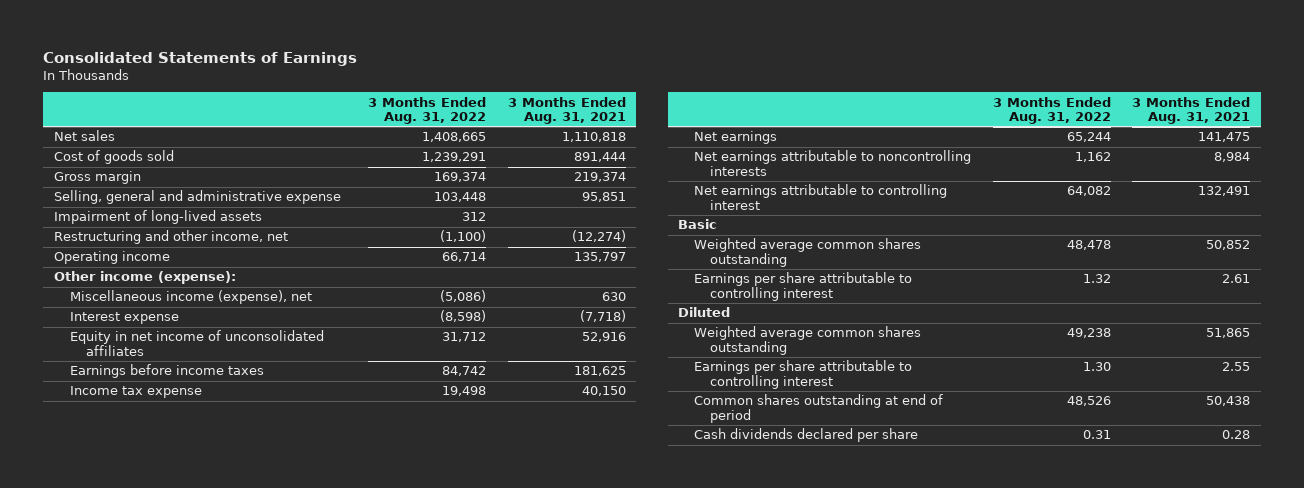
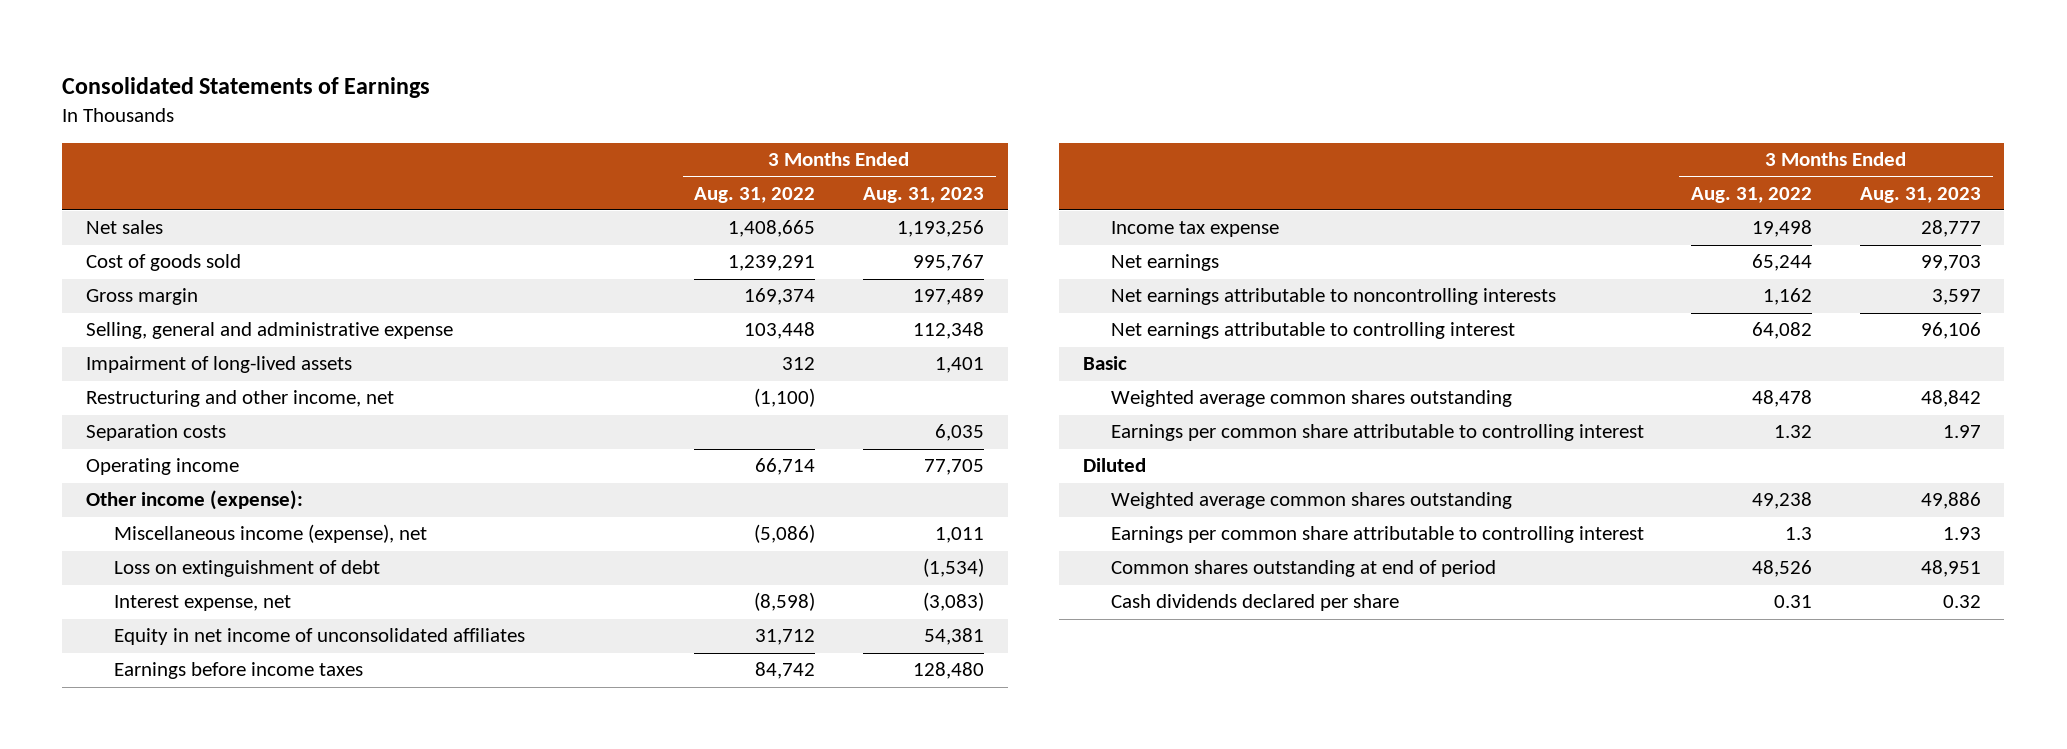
[507,96,626,125] 3 Months Ended Aug. 31, 2021 -> none
none -> [862,186,984,203] Aug. 31, 2023
none -> [86,424,227,442] Separation costs
none -> [113,560,380,578] Loss on extinguishment of debt
[69,312,179,325] Interest expense -> [113,595,291,612] Interest expense, net
[694,272,913,302] Earnings per share attributable to controlling interest -> [1110,424,1644,442] Earnings per common share attributable to controlling interest
[694,360,913,390] Earnings per share attributable to controlling interest -> [1110,526,1644,544] Earnings per common share attributable to controlling interest
[1082,362,1111,372] 1.30 -> [1785,527,1813,541] 1.3

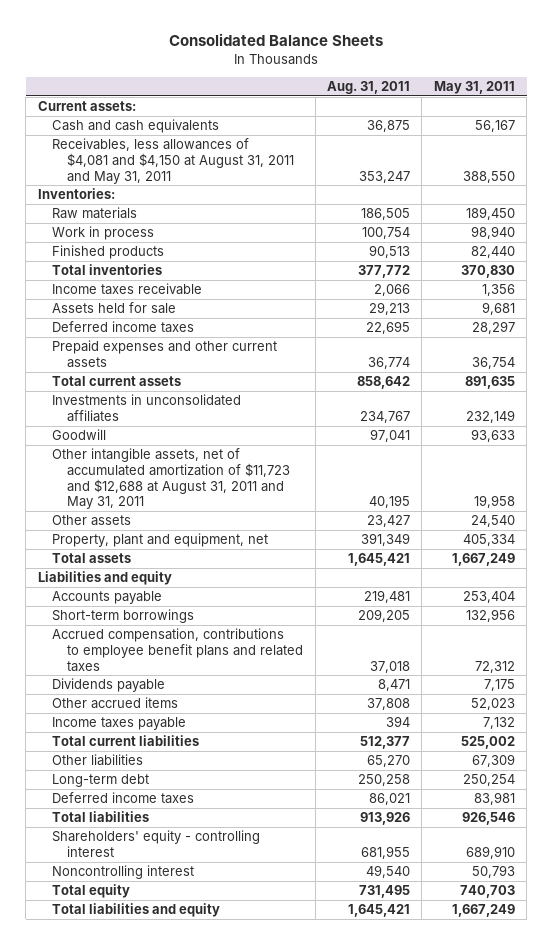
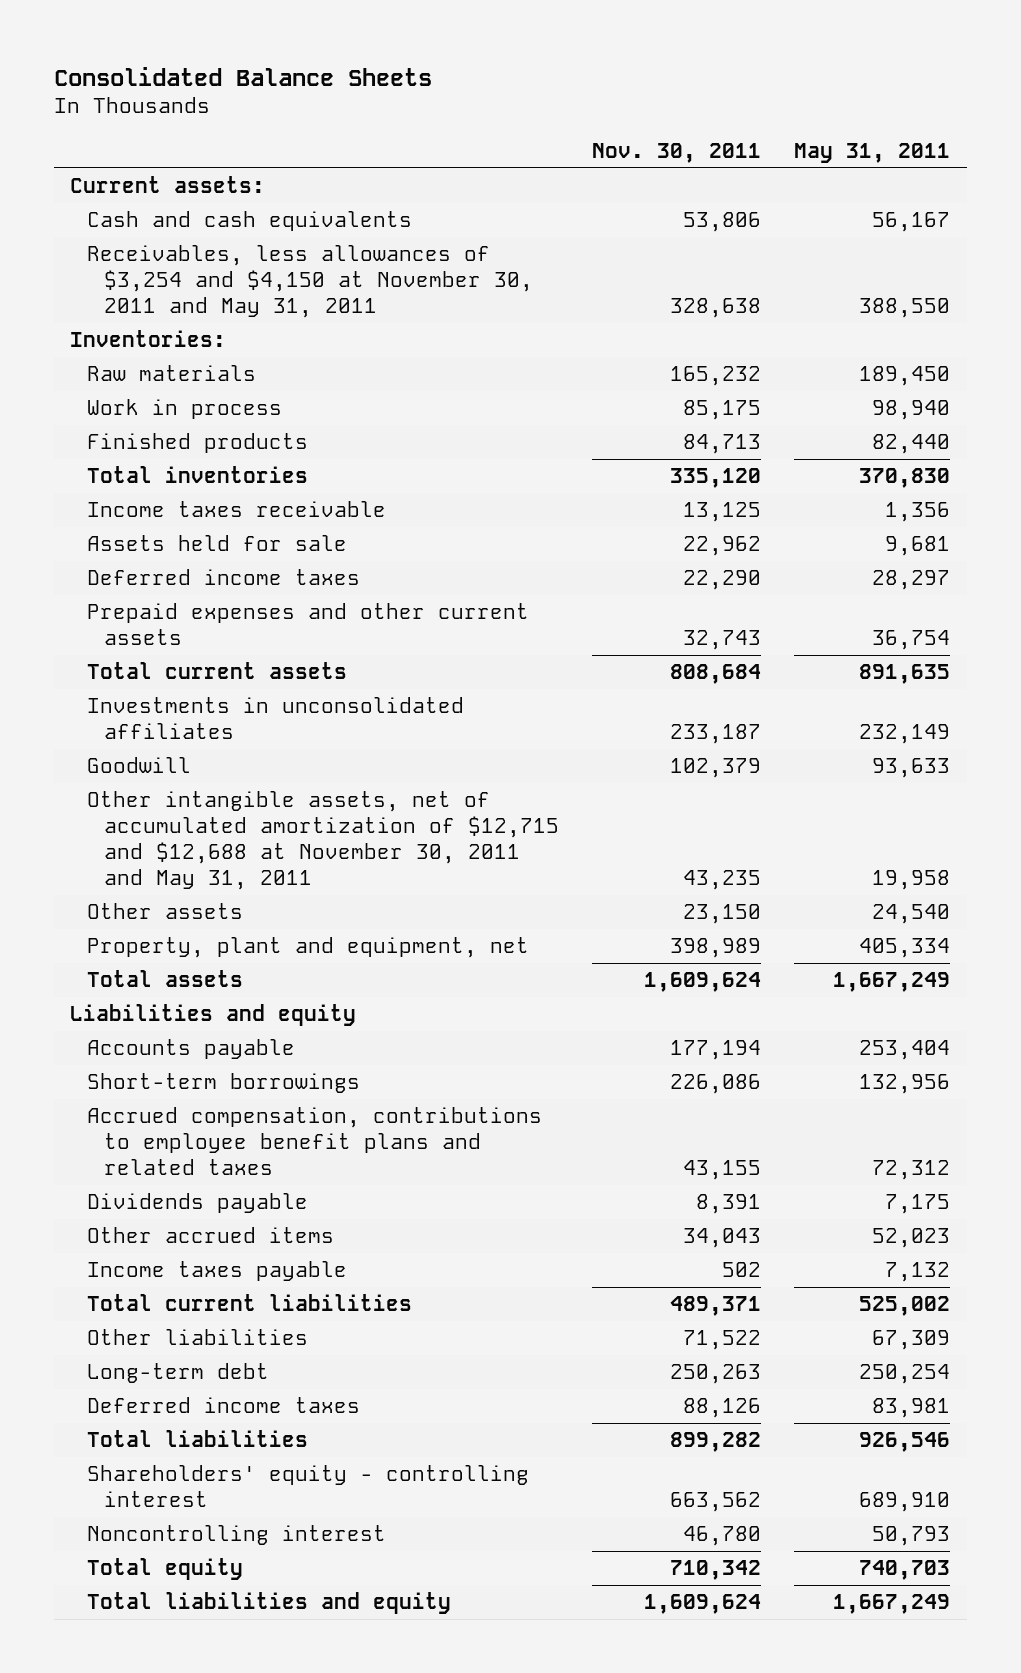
[327,81,411,95] Aug. 31, 2011 -> none
none -> [592,143,762,164] Nov. 30, 2011
[52,138,295,184] Receivables, less allowances of $4,081 and $4,150 at August 31, 2011 and May 31, 2011 -> [87,245,534,318] Receivables, less allowances of $3,254 and $4,150 at November 30, 2011 and May 31, 2011
[52,448,291,510] Other intangible assets, net of accumulated amortization of $11,723 and $12,688 at August 31, 2011 and May 31, 2011 -> [87,791,560,890] Other intangible assets, net of accumulated amortization of $12,715 and $12,688 at November 30, 2011 and May 31, 2011

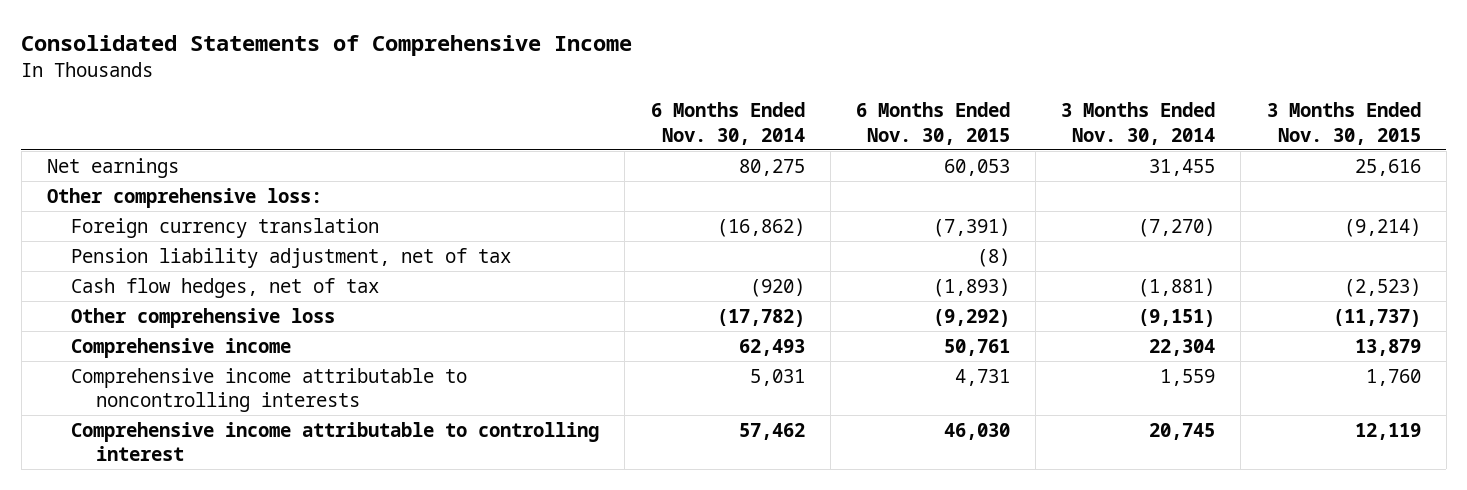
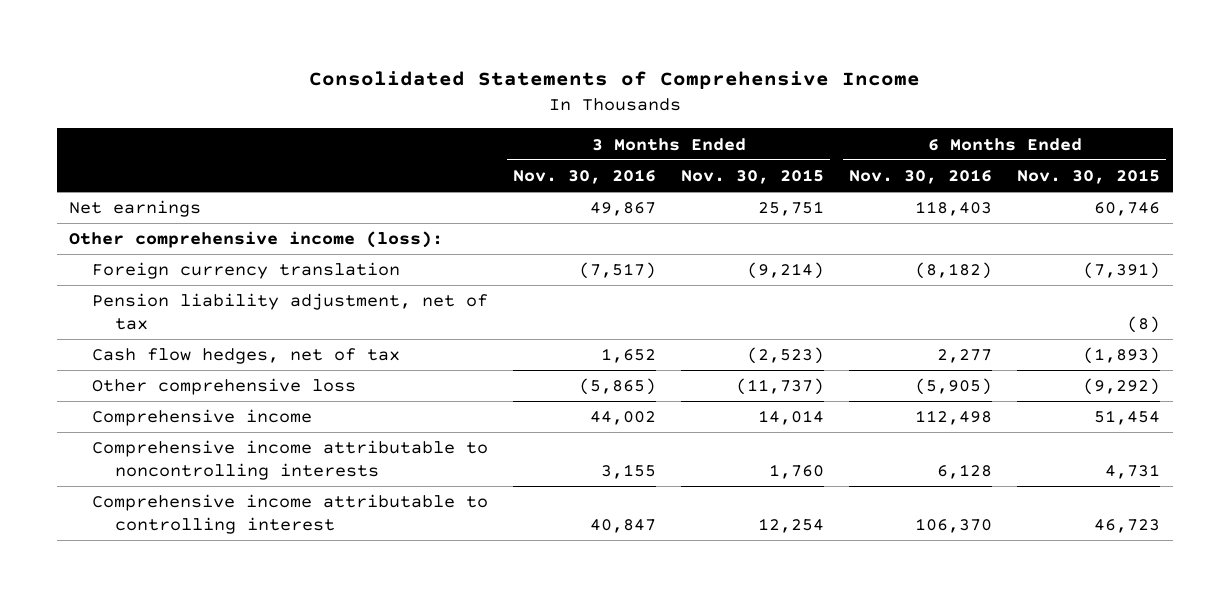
[650,102,805,146] 6 Months Ended Nov. 30, 2014 -> none
[1061,102,1216,146] 3 Months Ended Nov. 30, 2014 -> none
none -> [513,168,657,184] Nov. 30, 2016
none -> [849,168,993,184] Nov. 30, 2016
[943,158,1010,176] 60,053 -> [1094,202,1161,217] 60,746
[1354,158,1421,176] 25,616 -> [758,201,825,217] 25,751
[46,187,322,208] Other comprehensive loss: -> [69,231,444,249] Other comprehensive income (loss):
[943,338,1010,356] 50,761 -> [1094,410,1161,426] 51,454
[1354,338,1421,356] 13,879 -> [758,410,825,426] 14,014
[943,422,1010,440] 46,030 -> [1094,518,1161,533] 46,723
[1354,422,1421,440] 12,119 -> [758,517,825,533] 12,254

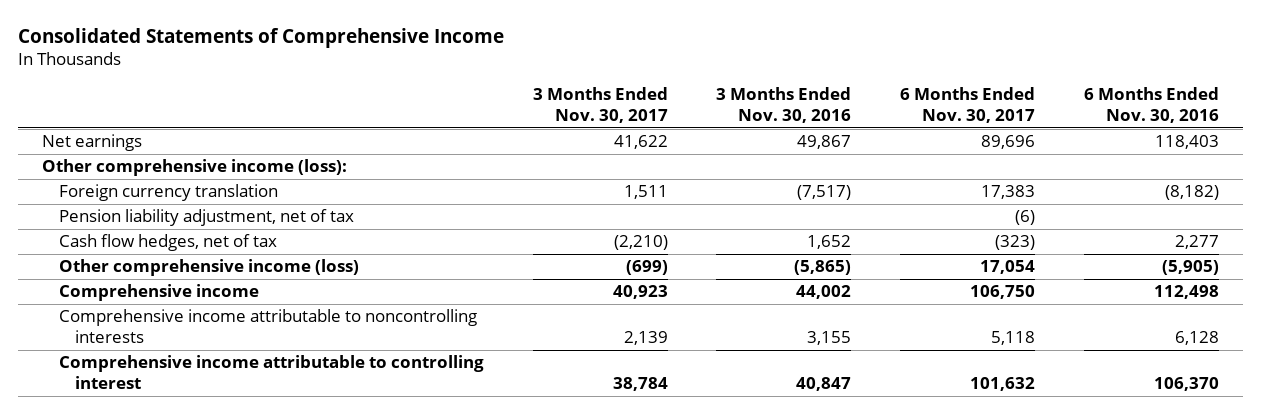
[681,168,825,184] Nov. 30, 2015 -> none
[1017,168,1161,184] Nov. 30, 2015 -> none
none -> [532,86,668,123] 3 Months Ended Nov. 30, 2017
none -> [900,86,1036,123] 6 Months Ended Nov. 30, 2017
[92,378,357,396] Other comprehensive loss -> [58,259,359,277] Other comprehensive income (loss)

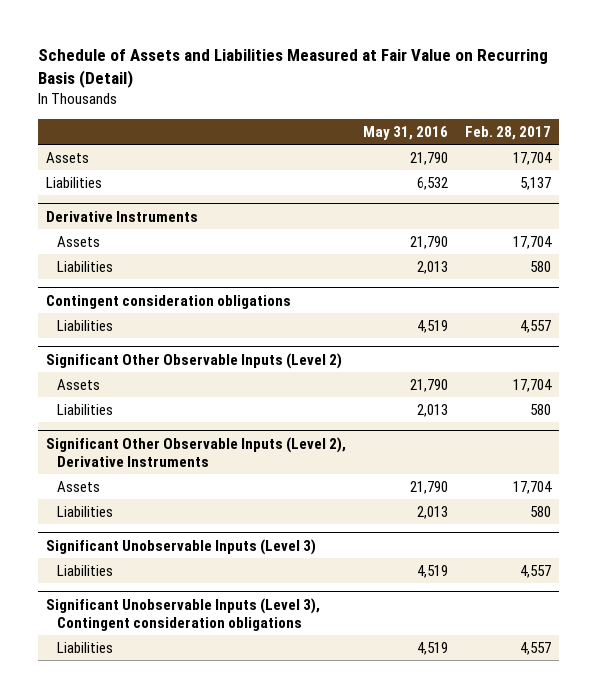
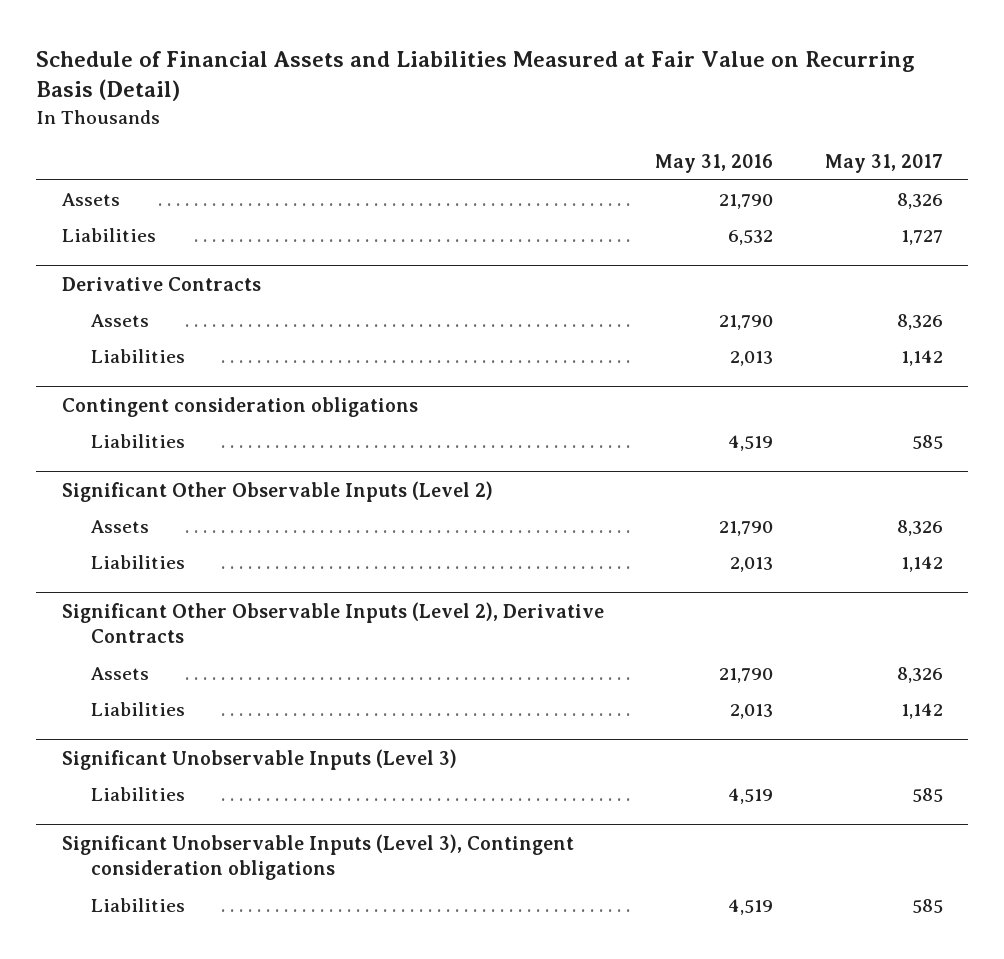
[37,48,548,88] Schedule of Assets and Liabilities Measured at Fair Value on Recurring Basis (Detail) -> [36,50,916,102] Schedule of Financial Assets and Liabilities Measured at Fair Value on Recurring Basis (Detail)
[464,125,551,140] Feb. 28, 2017 -> none
none -> [824,154,943,174] May 31, 2017
[45,210,198,222] Derivative Instruments -> [61,276,261,291] Derivative Contracts
[45,436,346,467] Significant Other Observable Inputs (Level 2), Derivative Instruments -> [61,601,604,644] Significant Other Observable Inputs (Level 2), Derivative Contracts

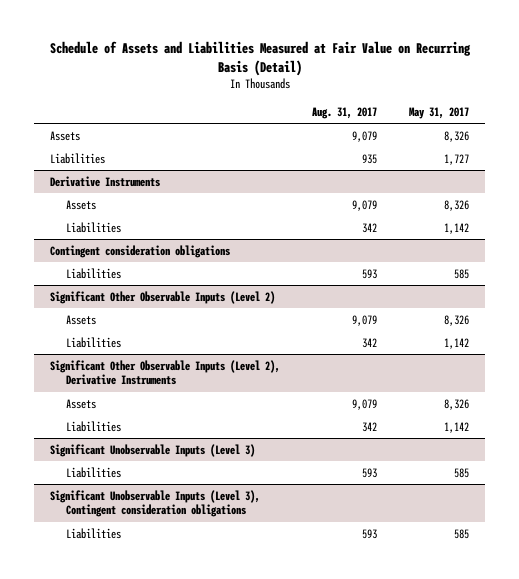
[36,50,916,102] Schedule of Financial Assets and Liabilities Measured at Fair Value on Recurring Basis (Detail) -> [49,41,471,76] Schedule of Assets and Liabilities Measured at Fair Value on Recurring Basis (Detail)
[655,154,774,174] May 31, 2016 -> none
none -> [312,106,378,119] Aug. 31, 2017
[61,276,261,291] Derivative Contracts -> [50,175,161,187] Derivative Instruments
[61,601,604,644] Significant Other Observable Inputs (Level 2), Derivative Contracts -> [50,359,281,386] Significant Other Observable Inputs (Level 2), Derivative Instruments

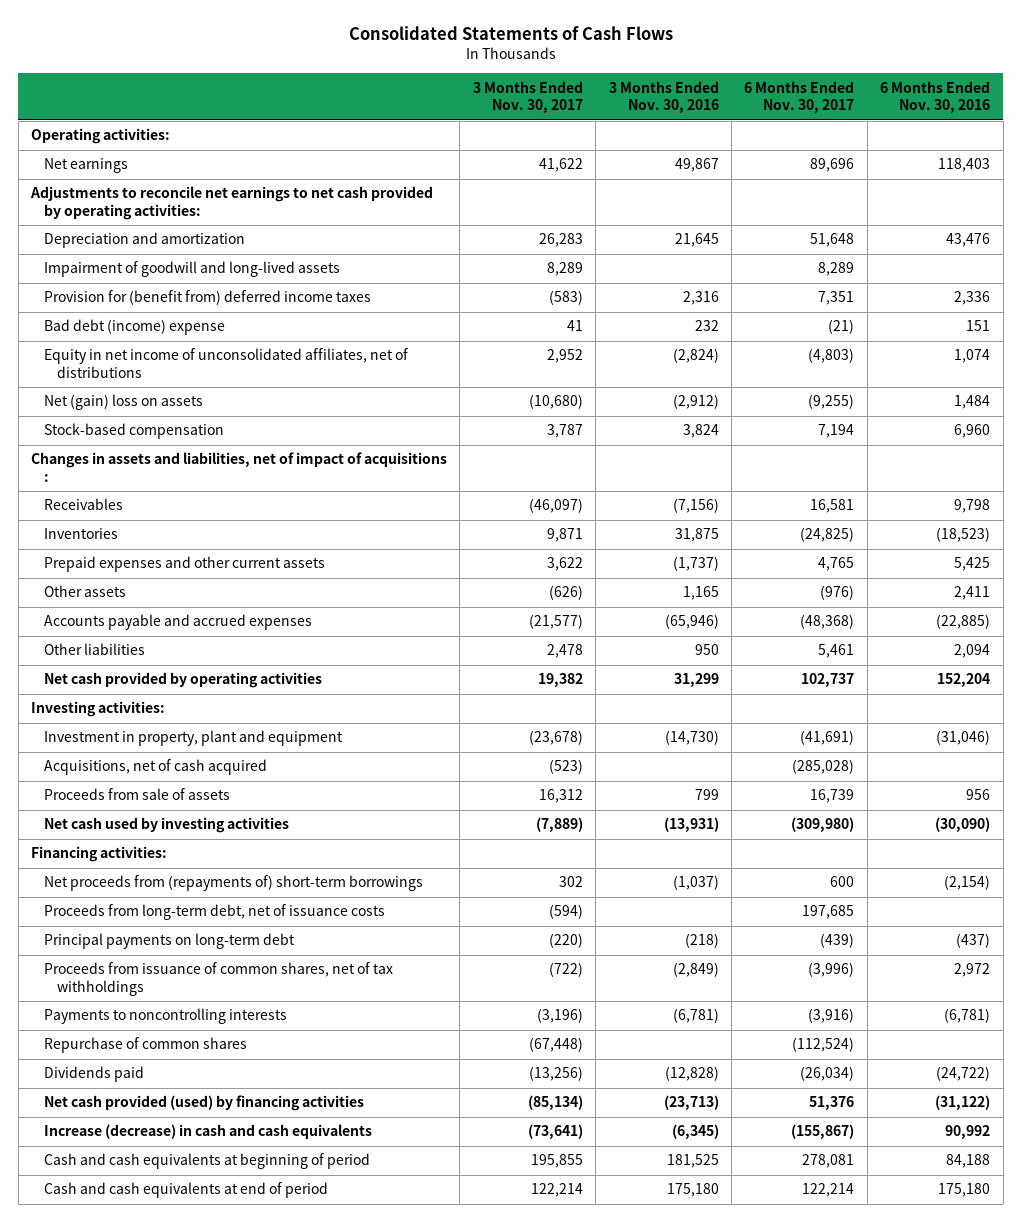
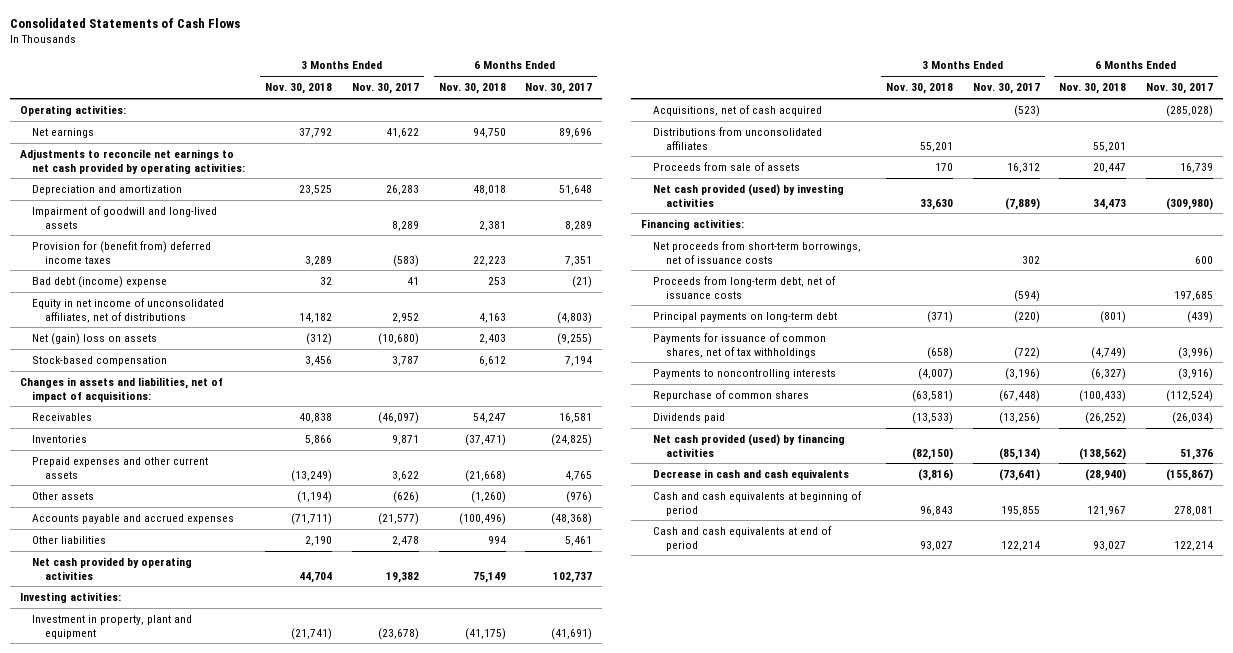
[608,80,719,114] 3 Months Ended Nov. 30, 2016 -> none
[880,80,991,114] 6 Months Ended Nov. 30, 2016 -> none
none -> [265,83,333,95] Nov. 30, 2018
none -> [438,83,506,95] Nov. 30, 2018
[31,452,448,482] Changes in assets and liabilities, net of impact of acquisitions : -> [19,376,223,402] Changes in assets and liabilities, net of impact of acquisitions:
none -> [653,126,823,150] Distributions from unconsolidated affiliates
[44,817,290,834] Net cash used by investing activities -> [653,183,845,207] Net cash provided (used) by investing activities
[44,875,424,892] Net proceeds from (repayments of) short-term borrowings -> [653,240,862,264] Net proceeds from short-term borrowings, net of issuance costs
[44,962,394,996] Proceeds from issuance of common shares, net of tax withholdings -> [653,332,827,358] Payments for issuance of common shares, net of tax withholdings
[44,1124,373,1140] Increase (decrease) in cash and cash equivalents -> [653,468,850,480] Decrease in cash and cash equivalents

